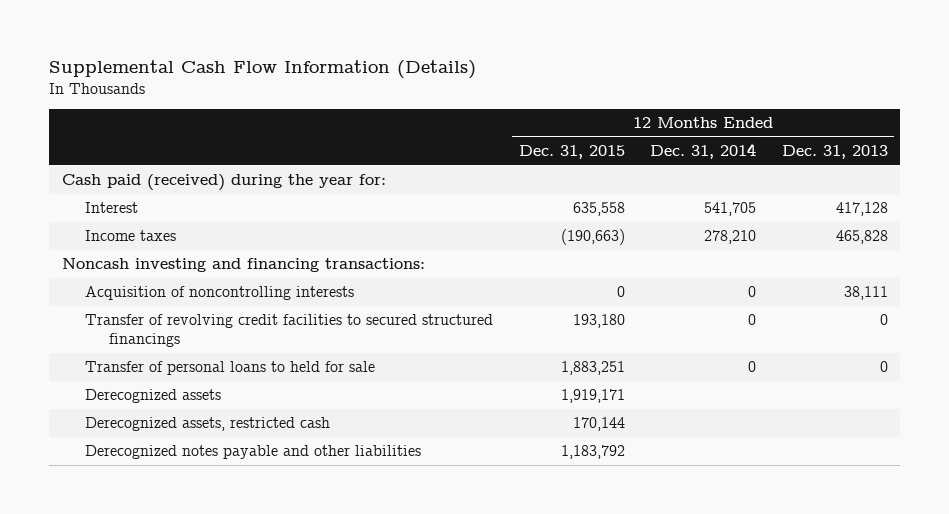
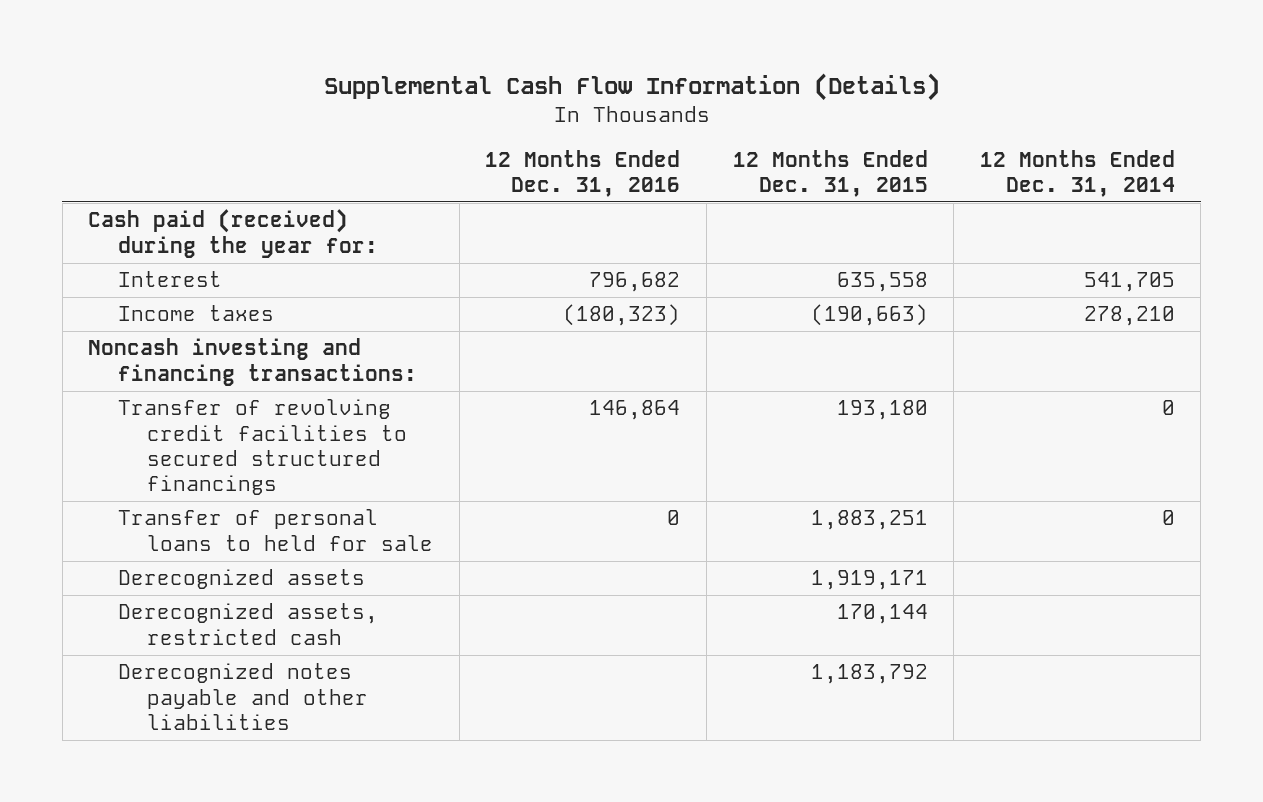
[781,144,888,159] Dec. 31, 2013 -> none
none -> [485,149,681,197] 12 Months Ended Dec. 31, 2016
[85,286,355,301] Acquisition of noncontrolling interests -> none

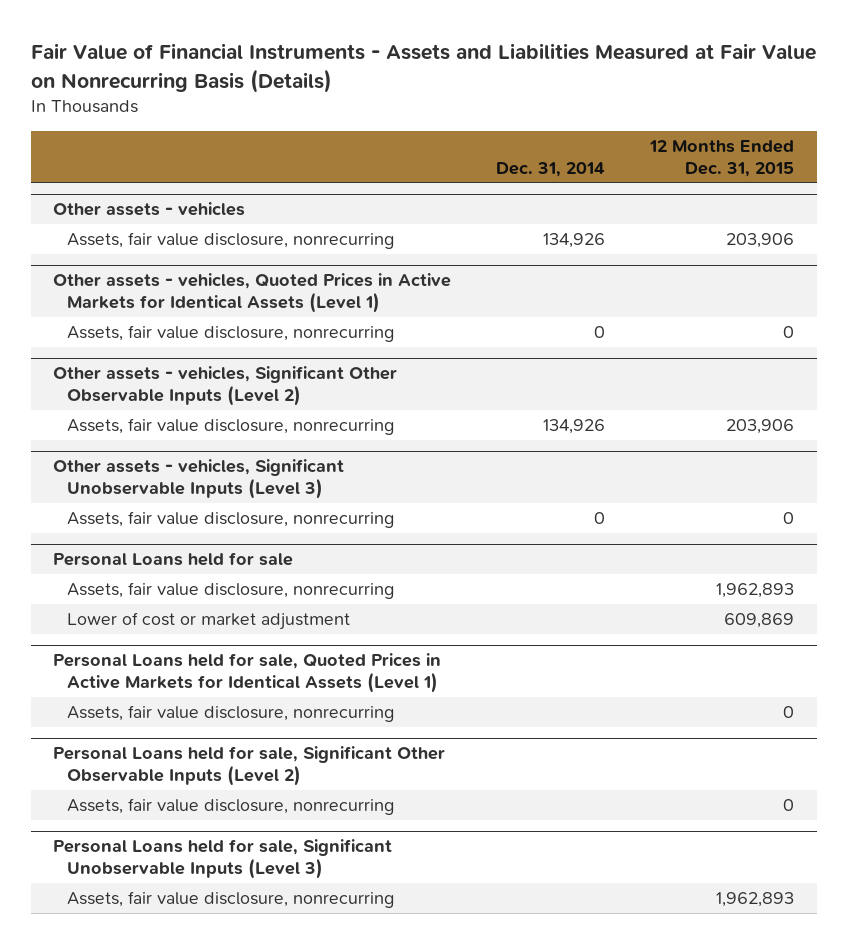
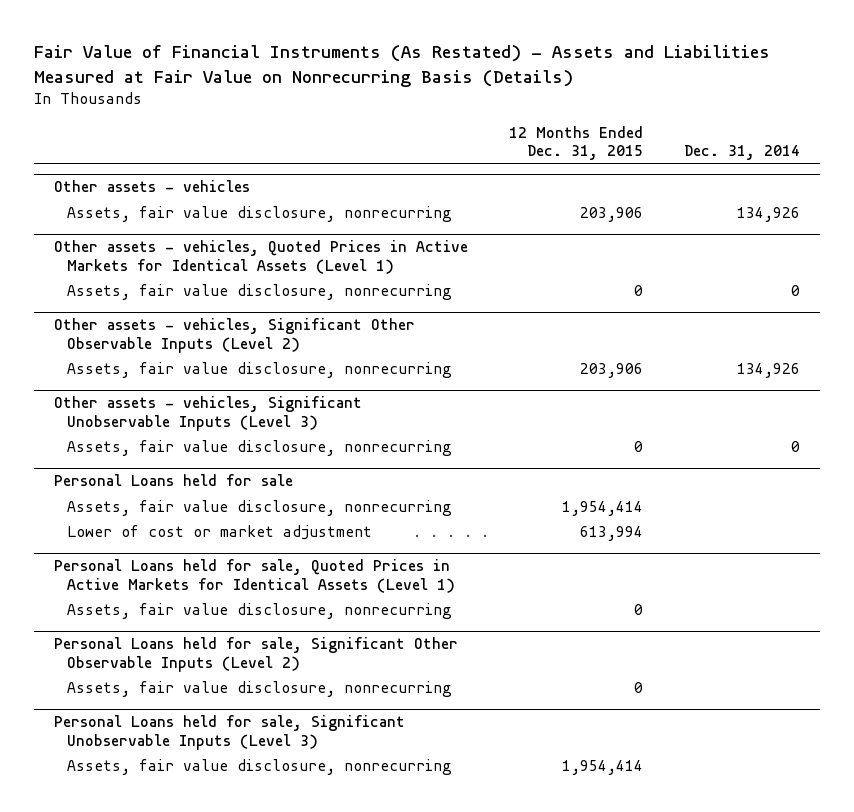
[31,43,817,93] Fair Value of Financial Instruments - Assets and Liabilities Measured at Fair Value on Nonrecurring Basis (Details) -> [34,45,771,87] Fair Value of Financial Instruments (As Restated) - Assets and Liabilities Measured at Fair Value on Nonrecurring Basis (Details)
[716,583,795,599] 1,962,893 -> [562,501,644,517] 1,954,414
[724,613,795,629] 609,869 -> [580,526,644,542] 613,994
[716,892,795,908] 1,962,893 -> [562,760,644,776] 1,954,414

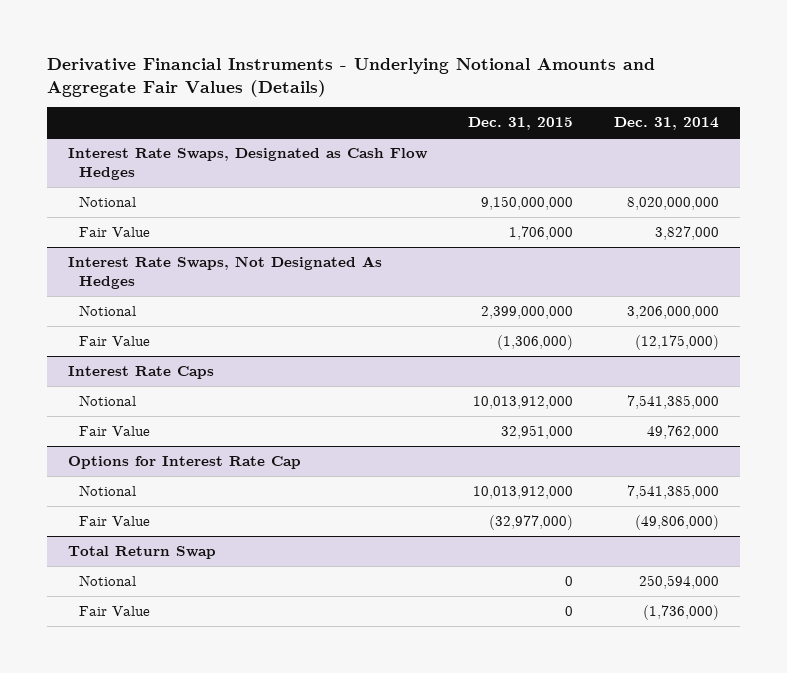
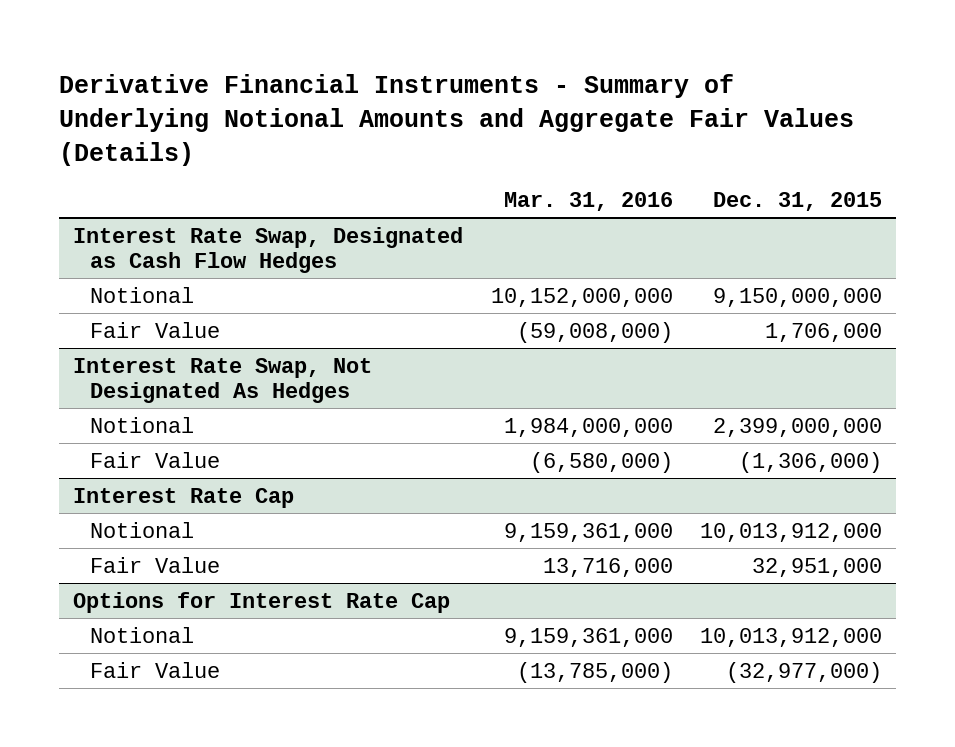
[46,57,655,97] Derivative Financial Instruments - Underlying Notional Amounts and Aggregate Fair Values (Details) -> [59,74,855,166] Derivative Financial Instruments - Summary of Underlying Notional Amounts and Aggregate Fair Values (Details)
[613,117,719,131] Dec. 31, 2014 -> none
none -> [503,192,673,212] Mar. 31, 2016
[67,148,428,181] Interest Rate Swaps, Designated as Cash Flow Hedges -> [72,226,463,273] Interest Rate Swap, Designated as Cash Flow Hedges
[67,256,382,290] Interest Rate Swaps, Not Designated As Hedges -> [72,357,372,403] Interest Rate Swap, Not Designated As Hedges
[67,366,214,380] Interest Rate Caps -> [72,487,294,508] Interest Rate Cap
[67,546,216,560] Total Return Swap -> none
[79,575,137,587] Notional -> none
[79,606,151,617] Fair Value -> none

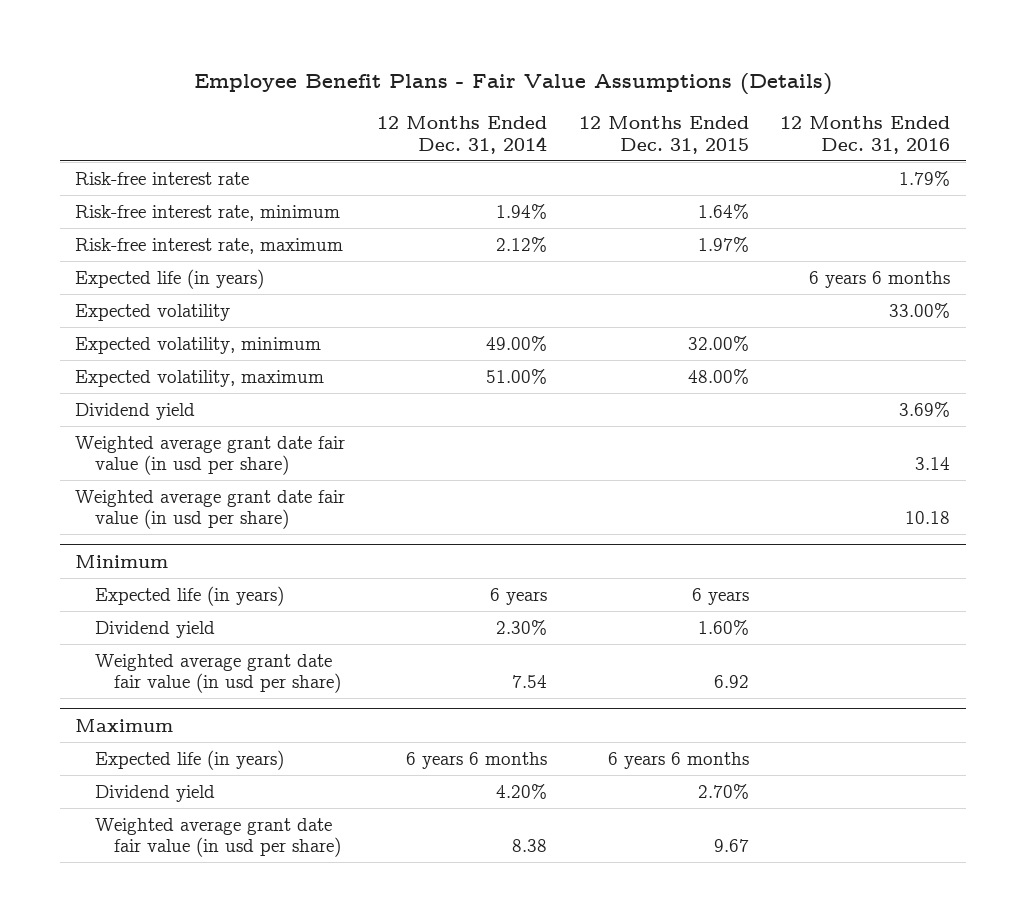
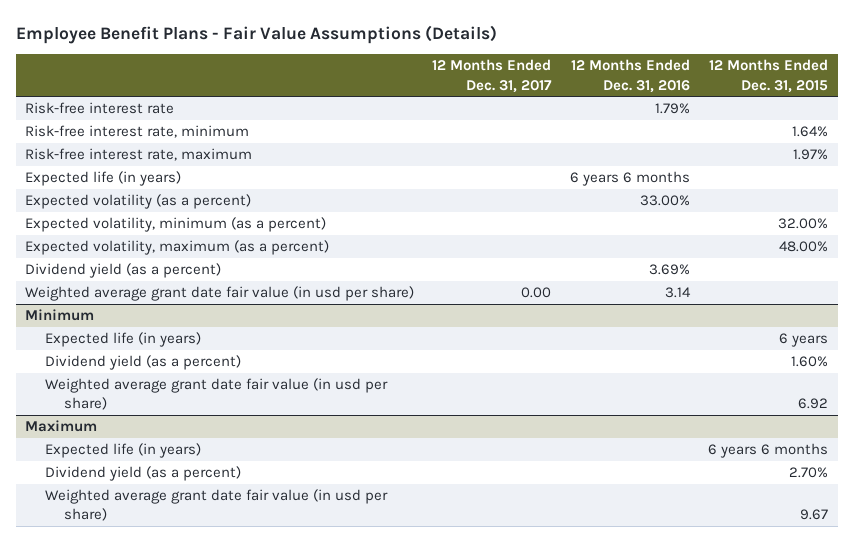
[376,115,547,154] 12 Months Ended Dec. 31, 2014 -> none
none -> [432,59,553,93] 12 Months Ended Dec. 31, 2017
[75,303,231,321] Expected volatility -> [24,194,251,210] Expected volatility (as a percent)
[75,336,322,354] Expected volatility, minimum -> [24,217,326,233] Expected volatility, minimum (as a percent)
[75,369,325,387] Expected volatility, maximum -> [24,240,329,256] Expected volatility, maximum (as a percent)
[75,402,196,420] Dividend yield -> [24,263,221,279] Dividend yield (as a percent)
[75,489,346,530] Weighted average grant date fair value (in usd per share) -> none
[94,620,215,638] Dividend yield -> [44,355,241,371] Dividend yield (as a percent)
[94,784,215,802] Dividend yield -> [44,466,241,482] Dividend yield (as a percent)

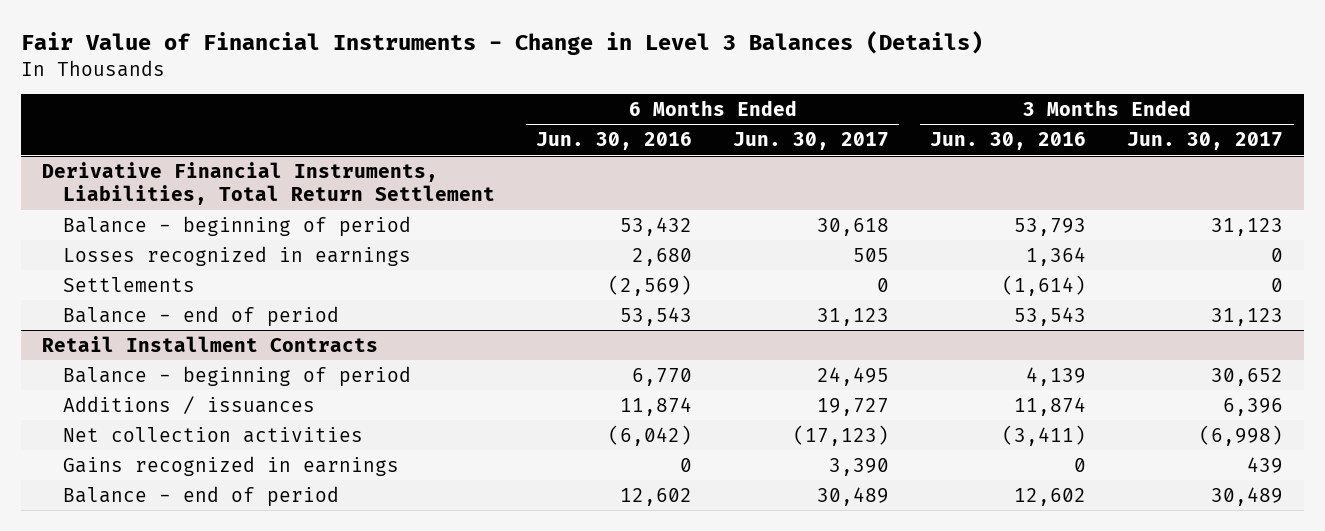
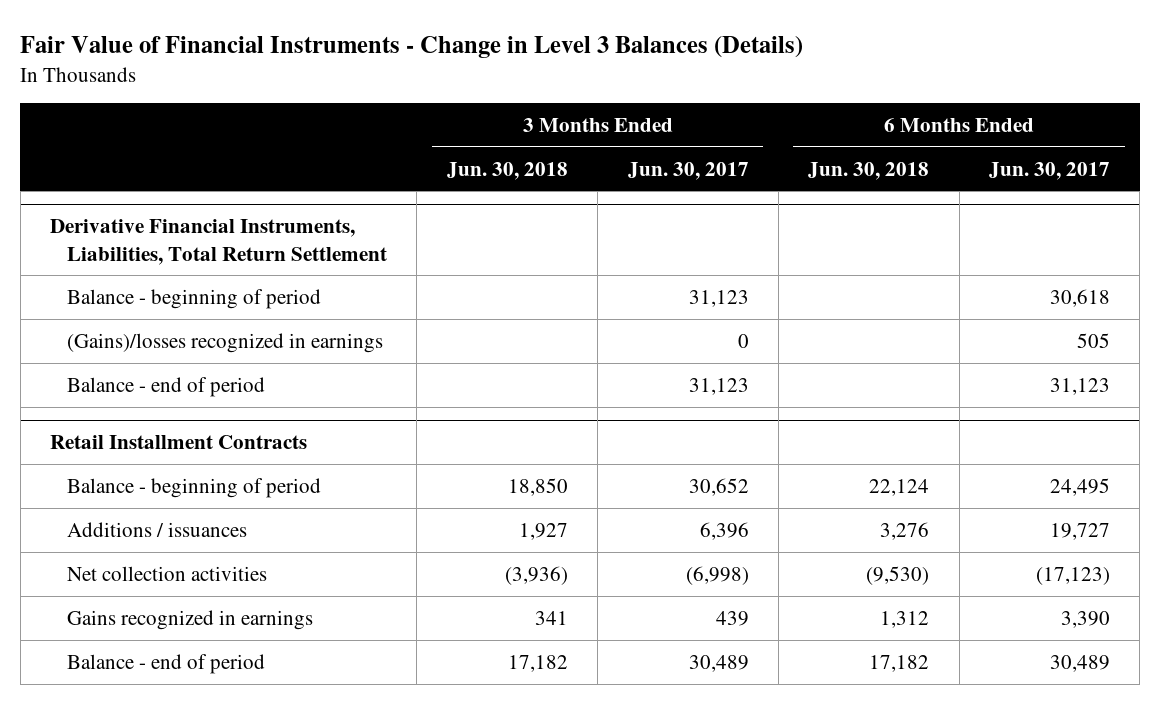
[536,132,693,151] Jun. 30, 2016 -> none
[930,132,1087,151] Jun. 30, 2016 -> none
none -> [446,161,568,180] Jun. 30, 2018
none -> [808,161,930,180] Jun. 30, 2018
[62,276,195,292] Settlements -> none
[62,245,411,266] Losses recognized in earnings -> [66,332,383,353] (Gains)/losses recognized in earnings

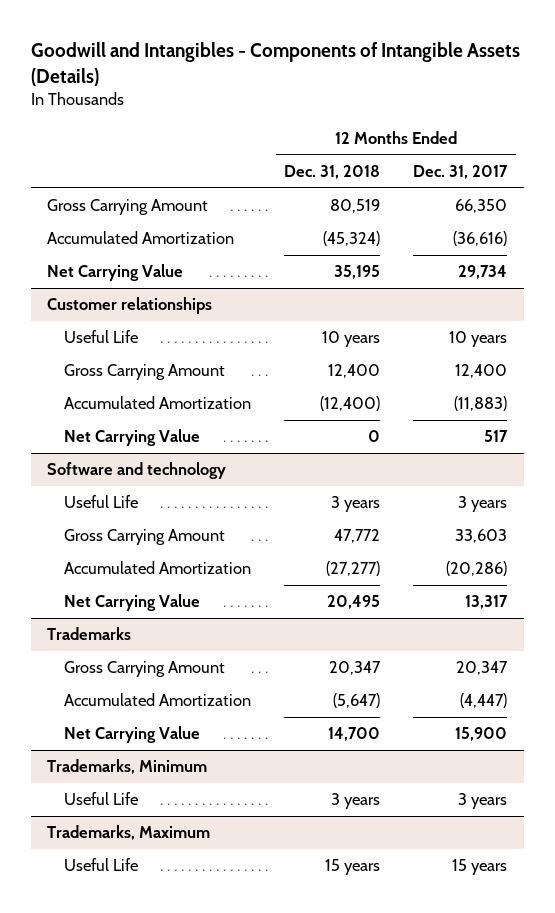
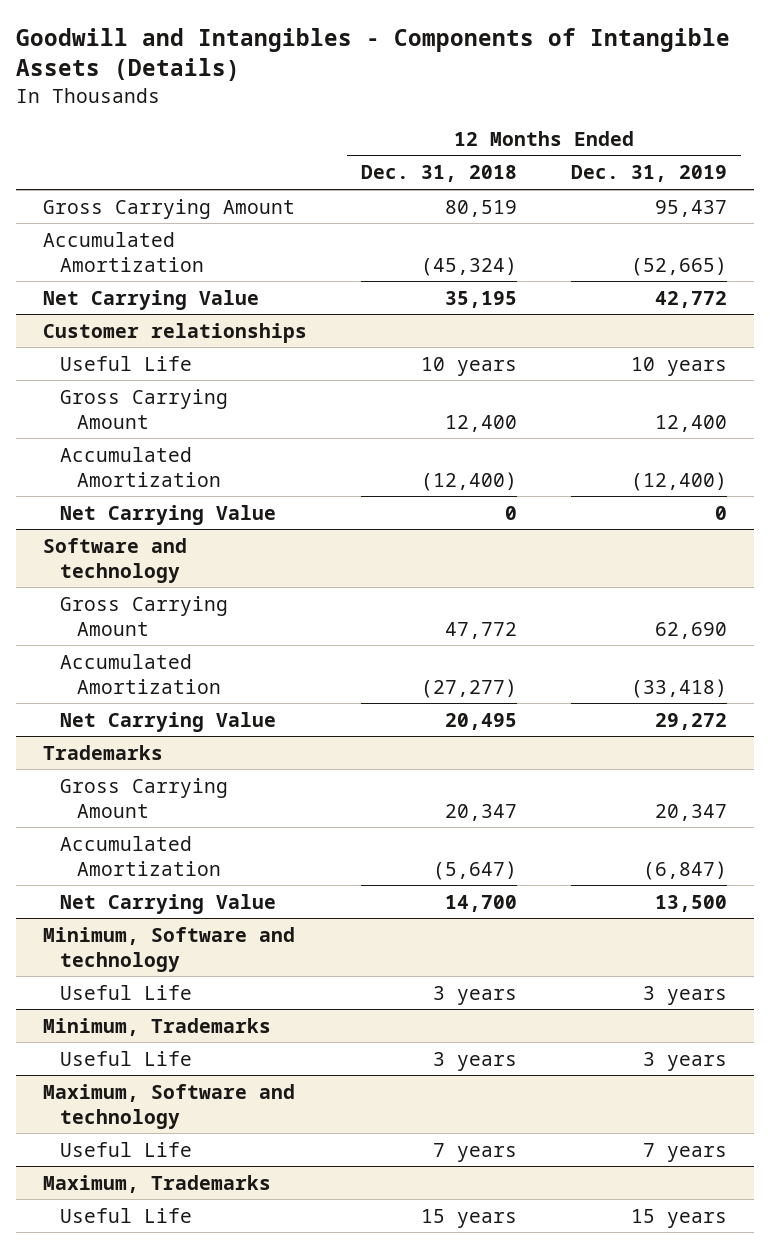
[413,165,509,180] Dec. 31, 2017 -> none
none -> [571,165,728,183] Dec. 31, 2019
[64,495,139,509] Useful Life -> none
[47,759,208,775] Trademarks, Minimum -> none
none -> [42,926,295,972] Minimum, Software and technology
none -> [42,1017,271,1036] Minimum, Trademarks
none -> [59,1050,192,1066] Useful Life
none -> [42,1083,295,1129] Maximum, Software and technology
none -> [59,1141,192,1157] Useful Life
[47,825,211,841] Trademarks, Maximum -> [42,1174,271,1193] Maximum, Trademarks

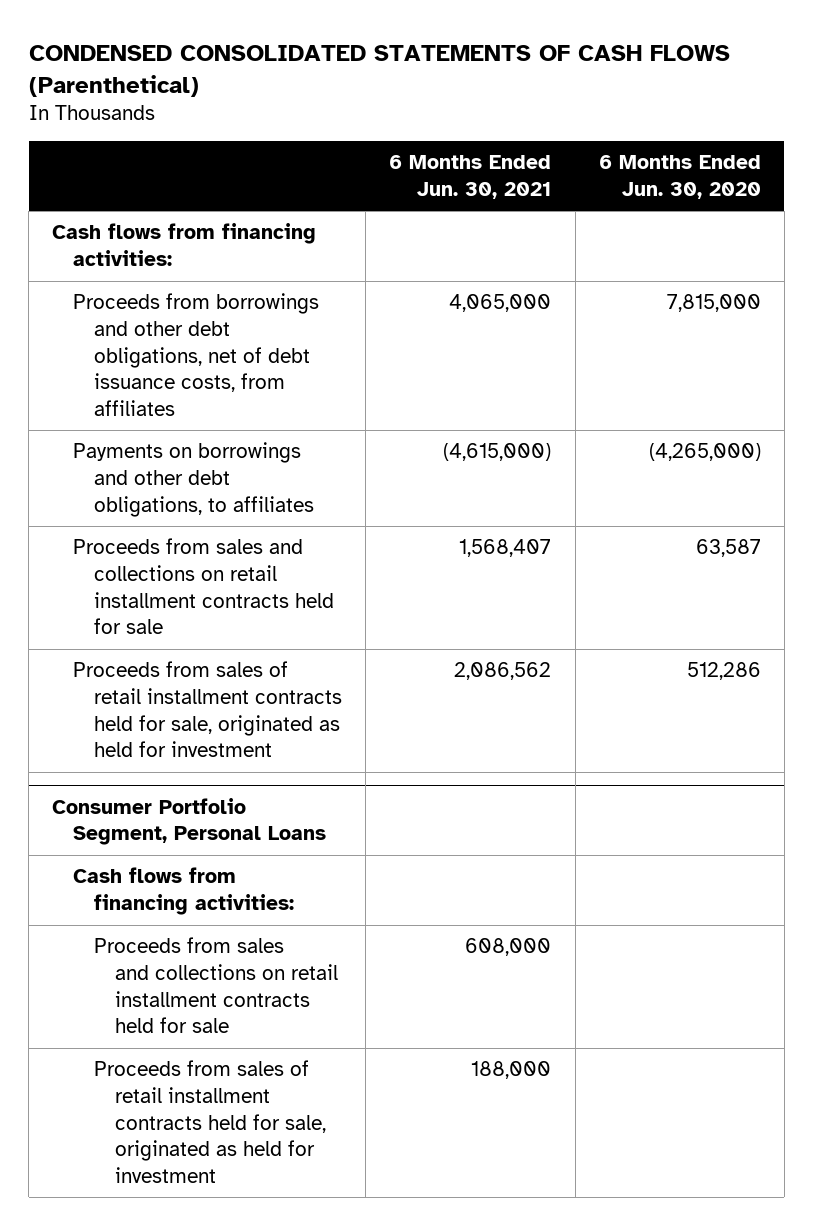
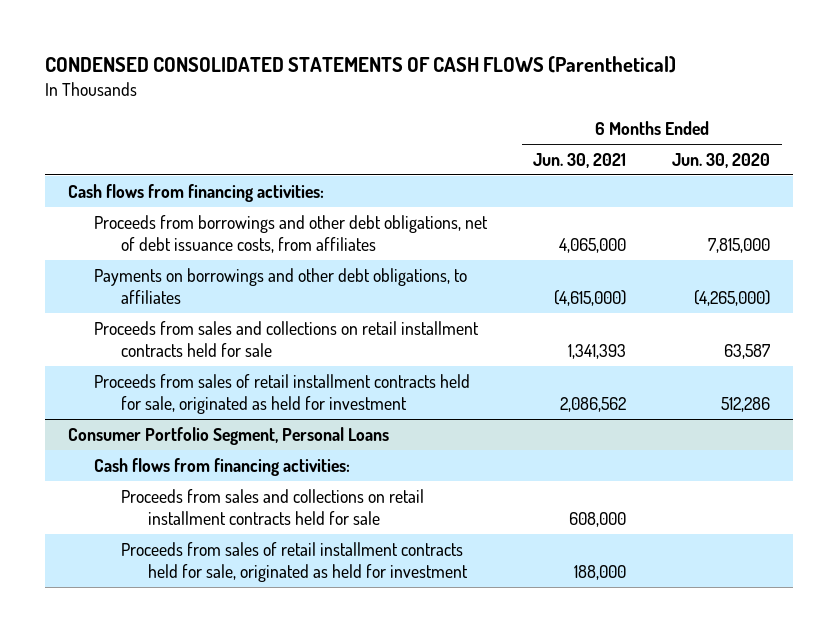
[459,539,552,558] 1,568,407 -> [568,344,627,360] 1,341,393

